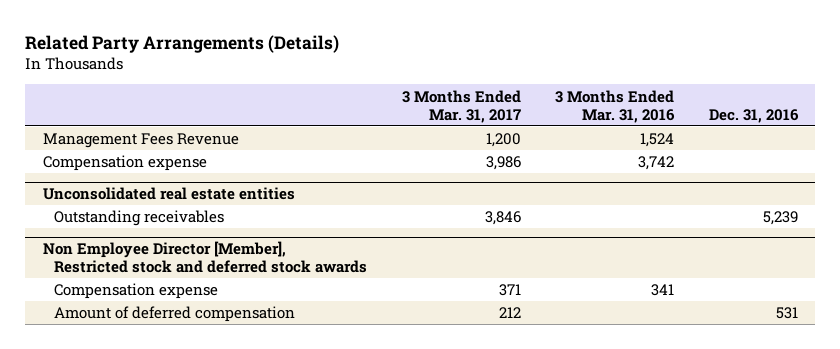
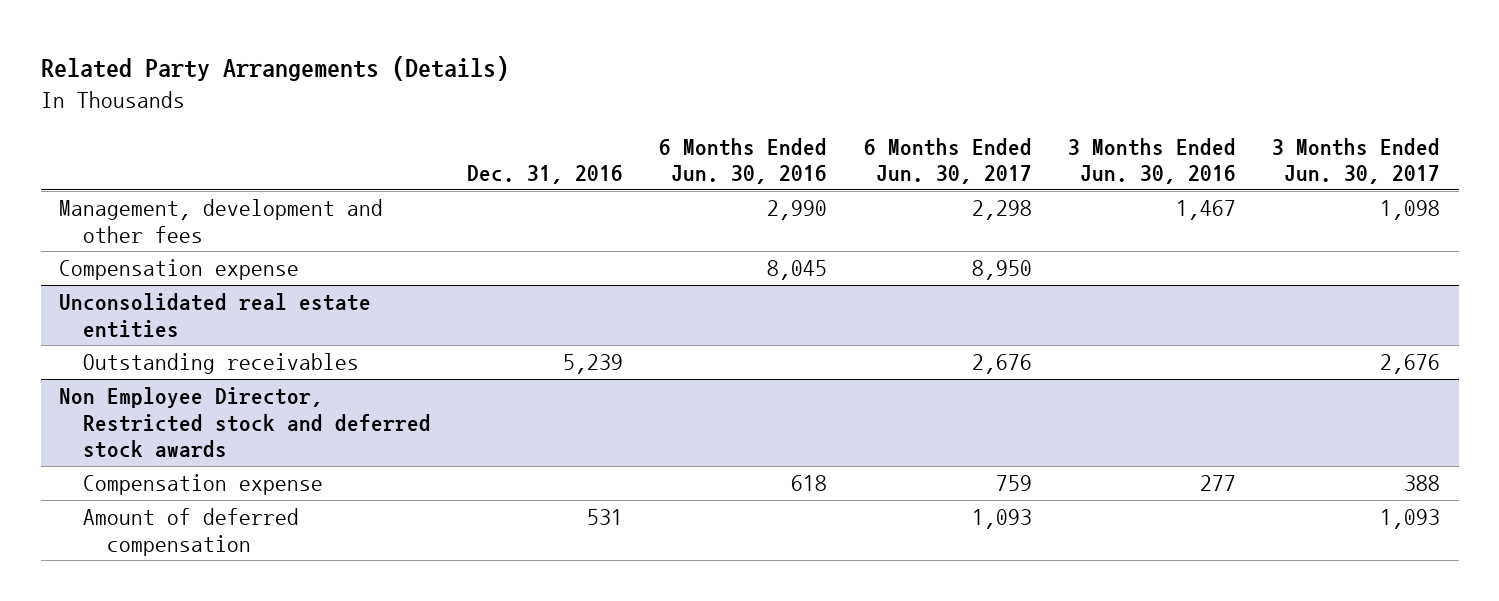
[401,89,521,123] 3 Months Ended Mar. 31, 2017 -> none
[555,89,676,123] 3 Months Ended Mar. 31, 2016 -> none
none -> [659,137,828,185] 6 Months Ended Jun. 30, 2016
none -> [863,137,1032,185] 6 Months Ended Jun. 30, 2017
none -> [1068,137,1237,185] 3 Months Ended Jun. 30, 2016
none -> [1272,137,1441,185] 3 Months Ended Jun. 30, 2017
[42,133,239,149] Management Fees Revenue -> [58,199,383,243] Management, development and other fees
[42,241,368,274] Non Employee Director [Member], Restricted stock and deferred stock awards -> [58,387,431,459] Non Employee Director, Restricted stock and deferred stock awards

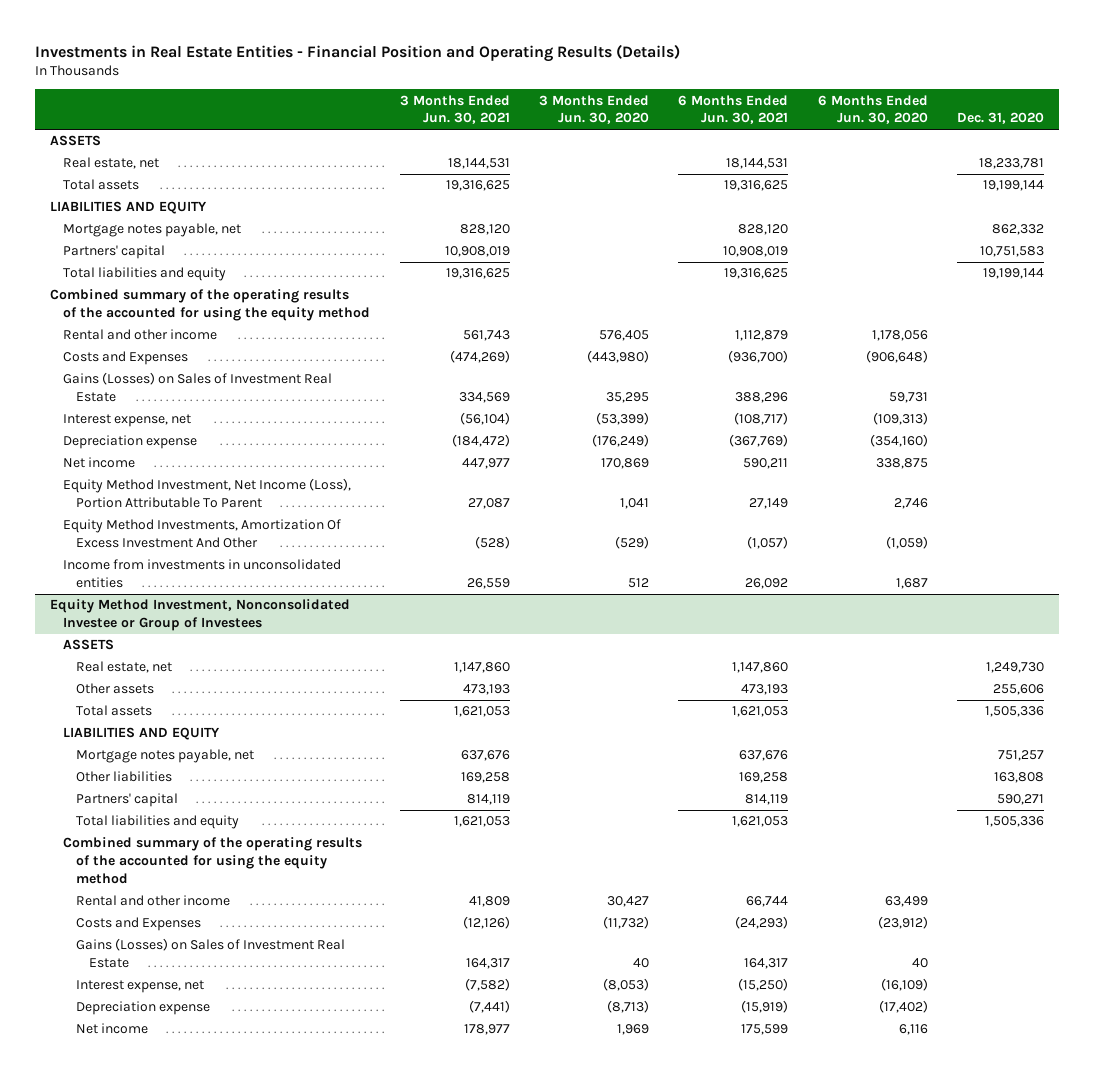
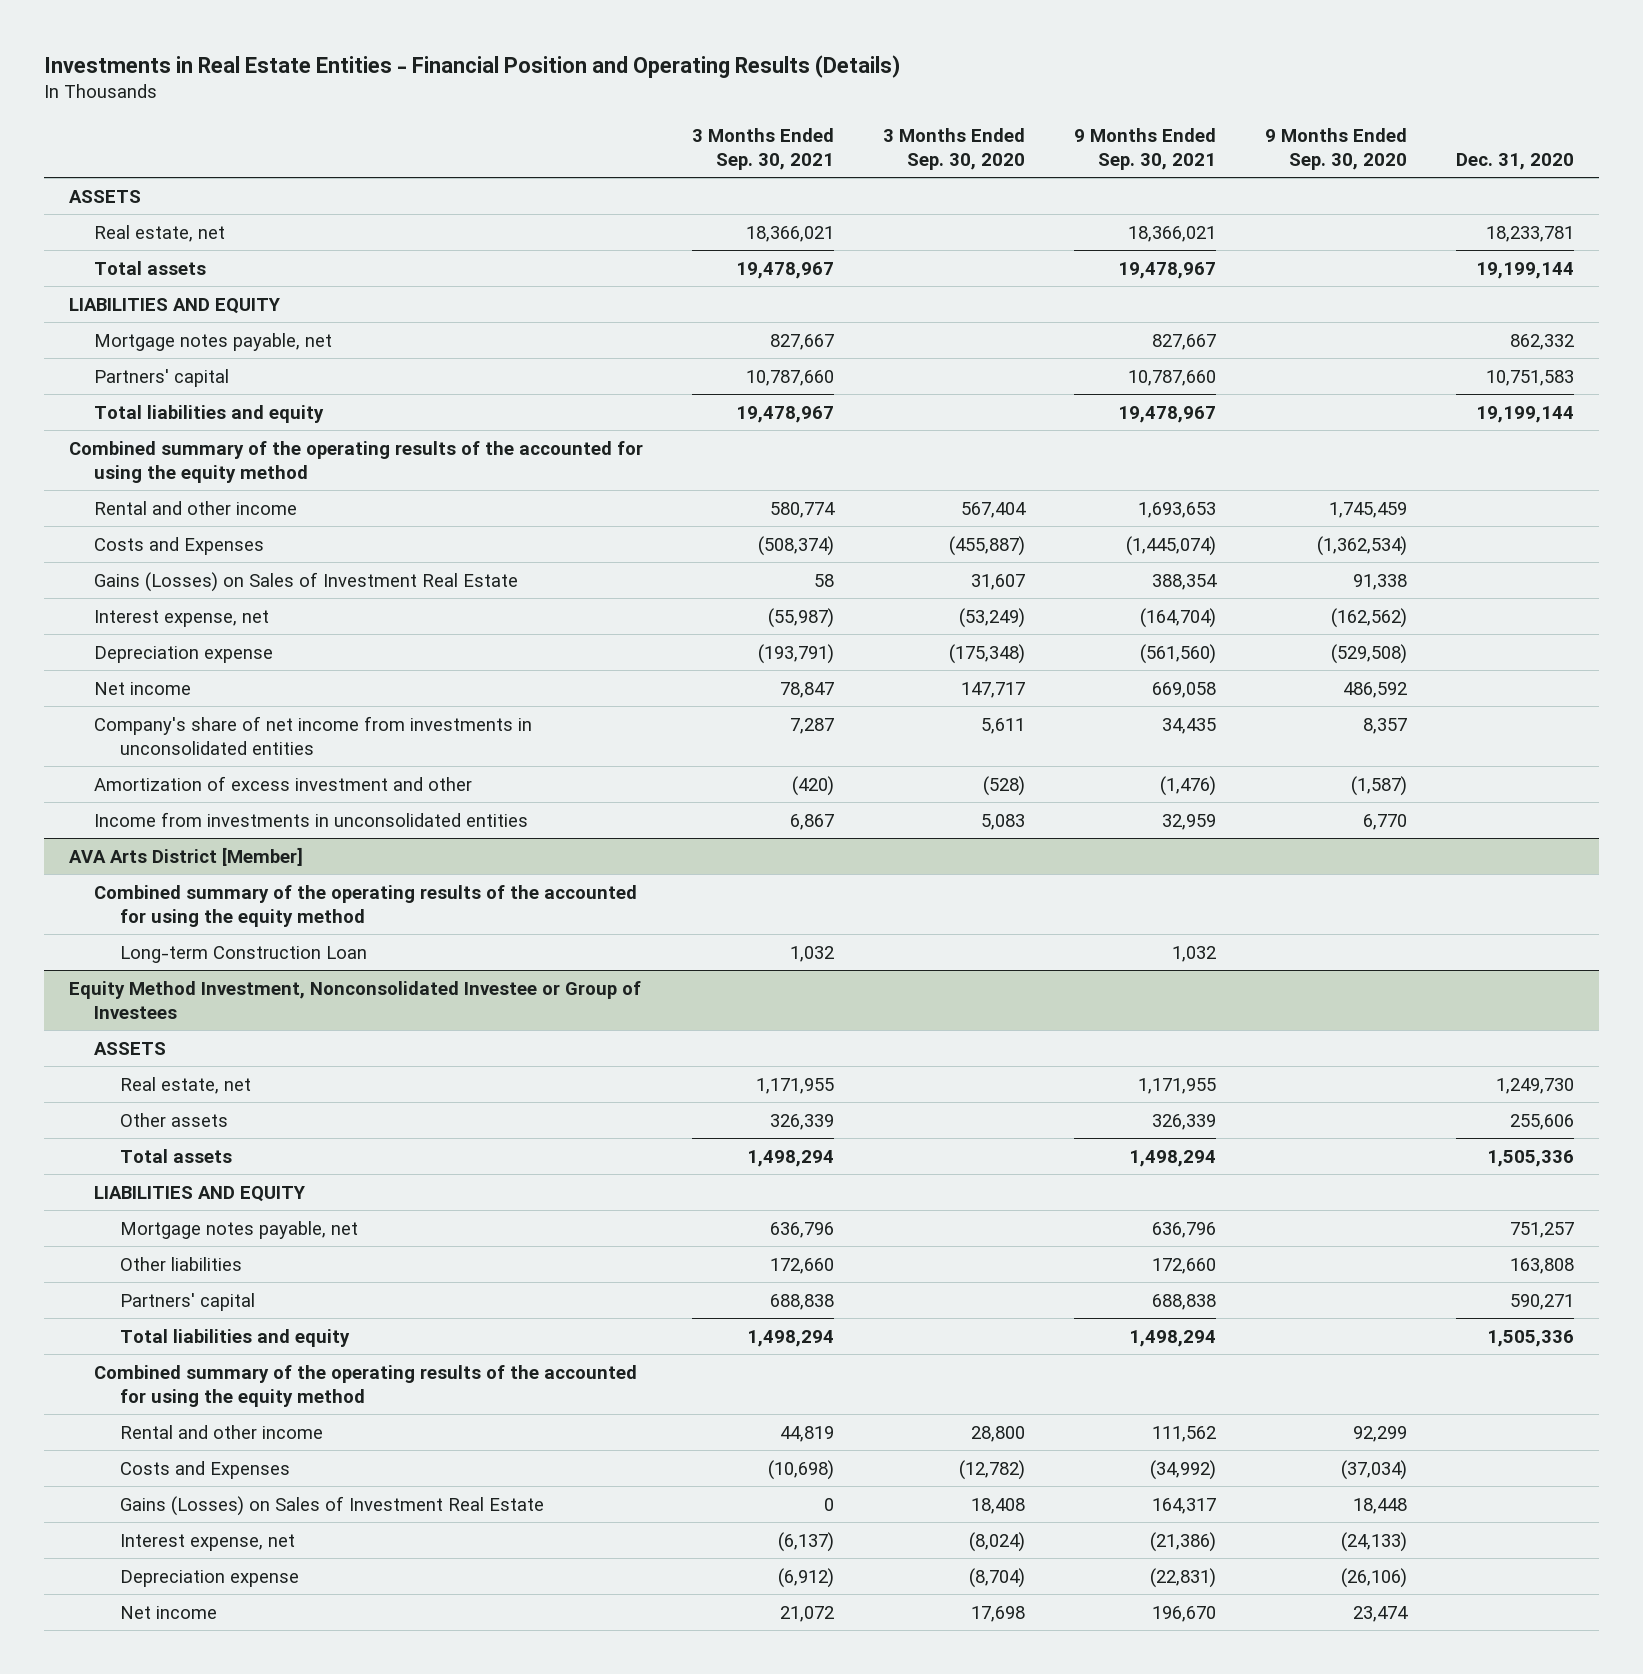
[399,94,510,125] 3 Months Ended Jun. 30, 2021 -> none
[538,94,649,125] 3 Months Ended Jun. 30, 2020 -> none
[678,94,789,125] 6 Months Ended Jun. 30, 2021 -> none
[817,94,928,125] 6 Months Ended Jun. 30, 2020 -> none
none -> [691,127,834,170] 3 Months Ended Sep. 30, 2021
none -> [882,127,1025,170] 3 Months Ended Sep. 30, 2020
none -> [1073,127,1216,170] 9 Months Ended Sep. 30, 2021
none -> [1264,127,1407,170] 9 Months Ended Sep. 30, 2020
[63,478,352,509] Equity Method Investment, Net Income (Loss), Portion Attributable To Parent -> [94,715,533,755] Company's share of net income from investments in unconsolidated entities
[63,519,342,549] Equity Method Investments, Amortization Of Excess Investment And Other -> [94,775,473,791] Amortization of excess investment and other
none -> [68,846,303,866] AVA Arts District [Member]
none -> [94,884,638,927] Combined summary of the operating results of the accounted for using the equity method
none -> [120,945,368,963] Long-term Construction Loan

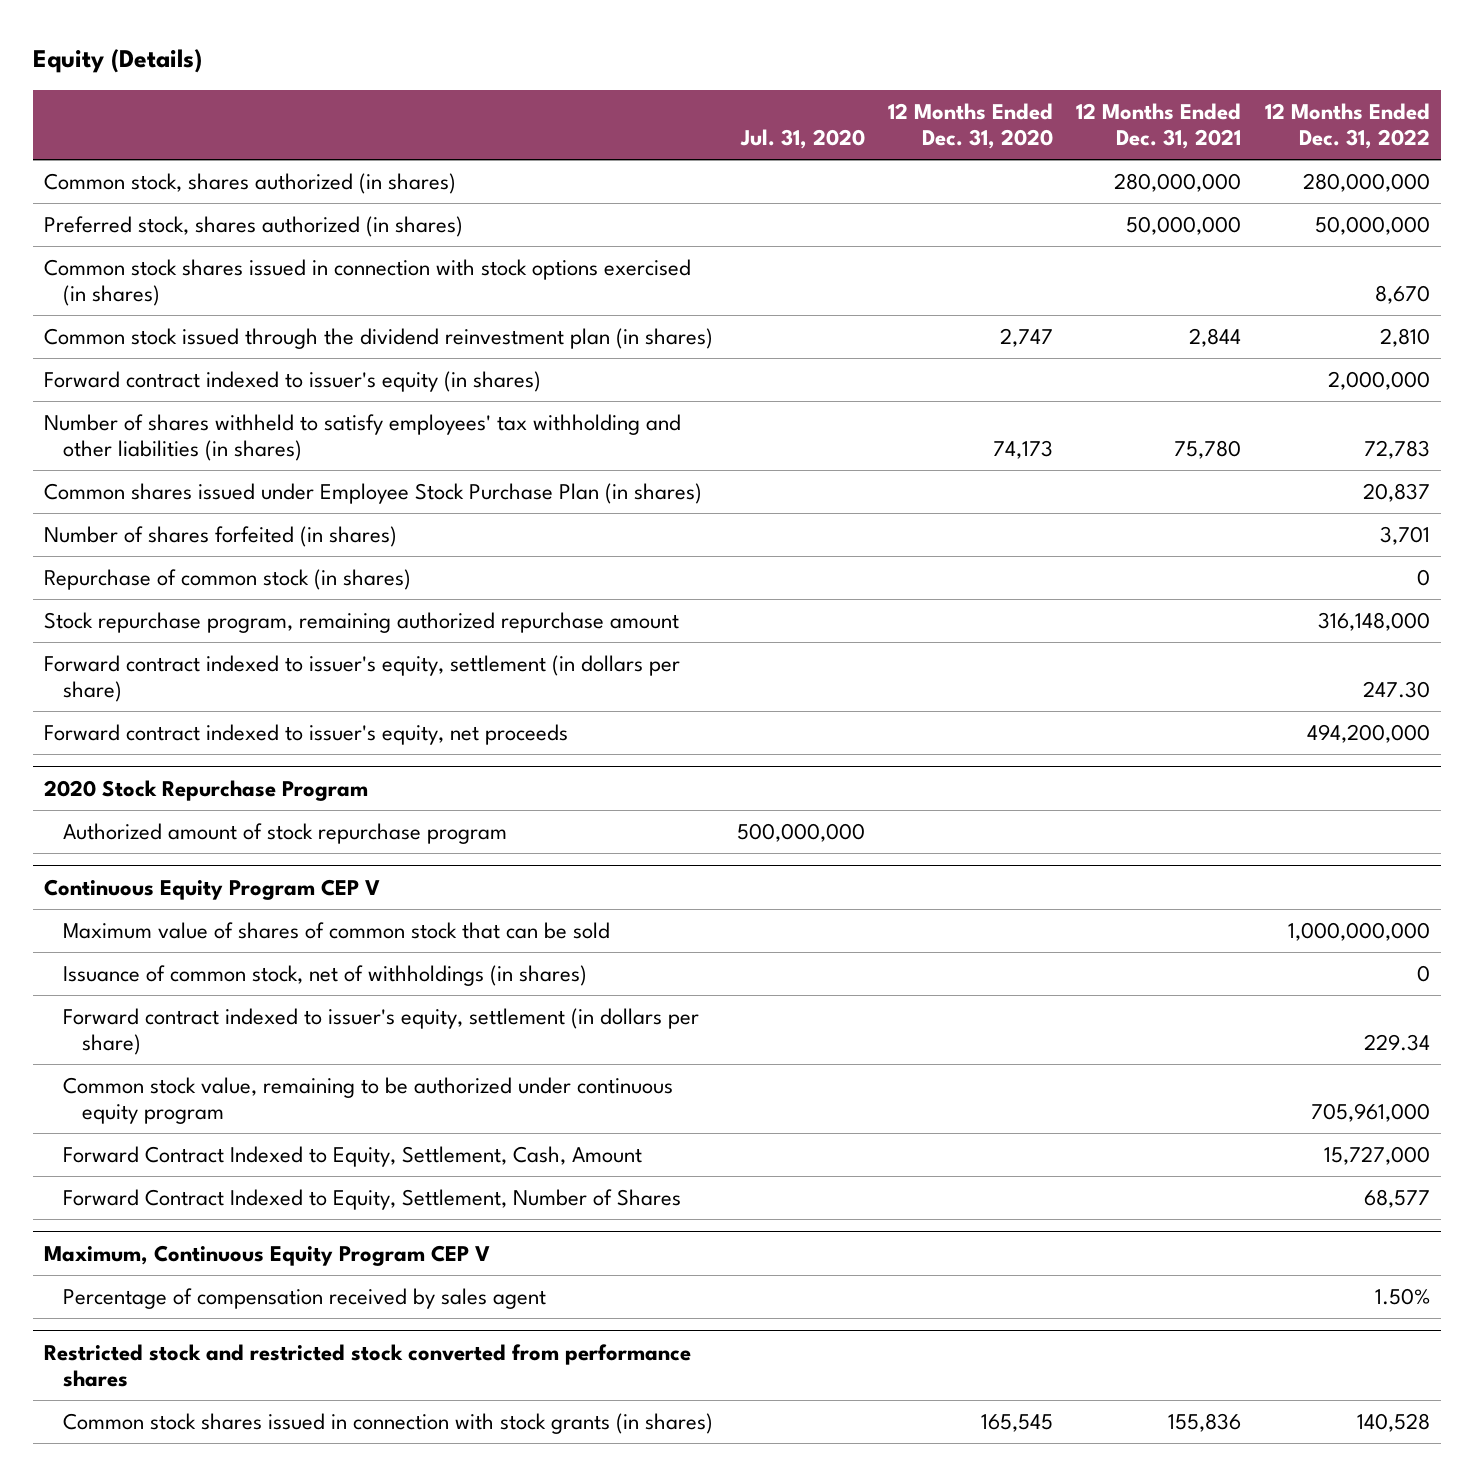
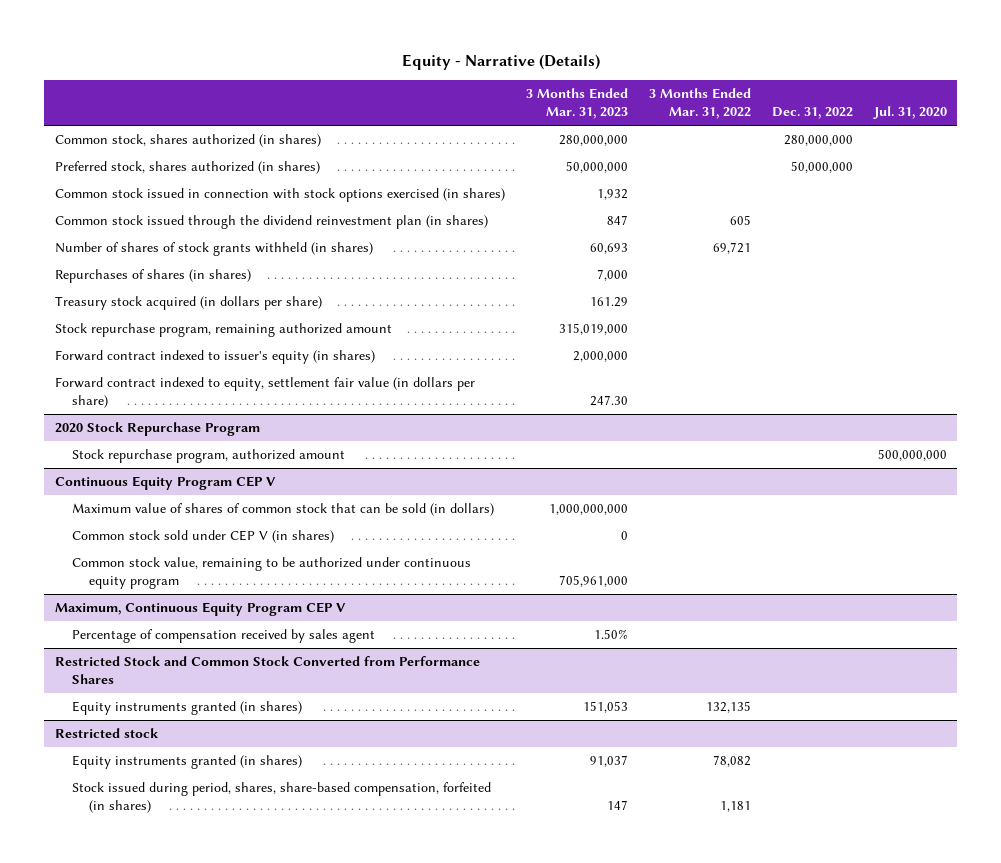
[32,49,202,74] Equity (Details) -> [401,53,600,70] Equity - Narrative (Details)
[887,102,1053,149] 12 Months Ended Dec. 31, 2020 -> none
[1076,102,1242,149] 12 Months Ended Dec. 31, 2021 -> none
[1264,102,1430,149] 12 Months Ended Dec. 31, 2022 -> none
none -> [525,88,628,120] 3 Months Ended Mar. 31, 2023
none -> [648,88,751,120] 3 Months Ended Mar. 31, 2022
none -> [771,107,853,120] Dec. 31, 2022
[44,259,692,307] Common stock shares issued in connection with stock options exercised (in shares) -> [54,188,505,203] Common stock issued in connection with stock options exercised (in shares)
none -> [54,242,373,257] Number of shares of stock grants withheld (in shares)
none -> [54,269,251,284] Repurchases of shares (in shares)
none -> [54,296,322,311] Treasury stock acquired (in dollars per share)
none -> [54,323,392,338] Stock repurchase program, remaining authorized amount
[44,414,682,462] Number of shares withheld to satisfy employees' tax withholding and other liabilities (in shares) -> none
[44,483,703,505] Common shares issued under Employee Stock Purchase Plan (in shares) -> none
[44,526,398,548] Number of shares forfeited (in shares) -> none
[44,569,412,591] Repurchase of common stock (in shares) -> none
[44,612,680,634] Stock repurchase program, remaining authorized repurchase amount -> none
[44,724,569,746] Forward contract indexed to issuer's equity, net proceeds -> none
[44,655,681,703] Forward contract indexed to issuer's equity, settlement (in dollars per share) -> [54,377,475,409] Forward contract indexed to equity, settlement fair value (in dollars per share)
[63,823,508,845] Authorized amount of stock repurchase program -> [71,449,345,464] Stock repurchase program, authorized amount
[63,1008,700,1056] Forward contract indexed to issuer's equity, settlement (in dollars per share) -> none
[63,922,611,940] Maximum value of shares of common stock that can be sold -> [71,503,494,517] Maximum value of shares of common stock that can be sold (in dollars)
[63,965,588,987] Issuance of common stock, net of withholdings (in shares) -> [71,530,334,544] Common stock sold under CEP V (in shares)
[63,1146,643,1168] Forward Contract Indexed to Equity, Settlement, Cash, Amount -> none
[63,1189,682,1211] Forward Contract Indexed to Equity, Settlement, Number of Shares -> none
[44,1344,692,1388] Restricted stock and restricted stock converted from performance shares -> none
[63,1413,714,1435] Common stock shares issued in connection with stock grants (in shares) -> none
none -> [54,656,480,685] Restricted Stock and Common Stock Converted from Performance Shares
none -> [71,701,302,716] Equity instruments granted (in shares)
none -> [54,728,159,739] Restricted stock
none -> [71,755,302,770] Equity instruments granted (in shares)
none -> [71,782,491,814] Stock issued during period, shares, share-based compensation, forfeited (in shares)

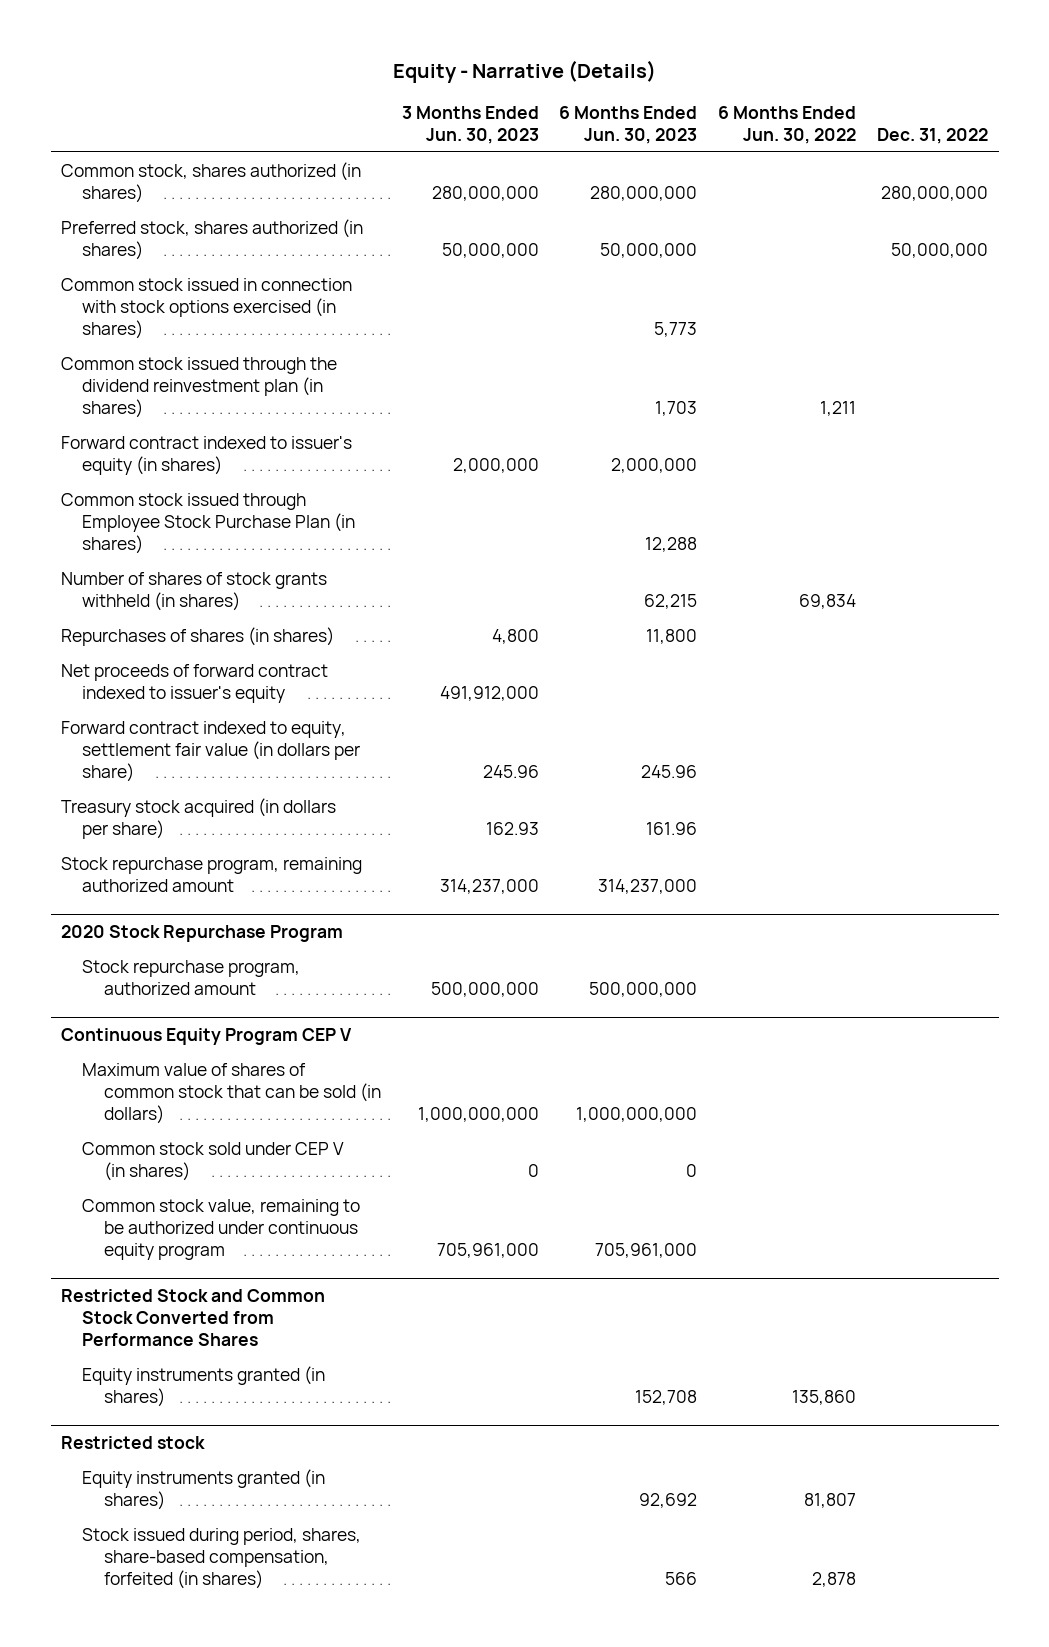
[525,88,628,120] 3 Months Ended Mar. 31, 2023 -> none
[648,88,751,120] 3 Months Ended Mar. 31, 2022 -> none
[872,106,947,120] Jul. 31, 2020 -> none
none -> [401,105,539,145] 3 Months Ended Jun. 30, 2023
none -> [559,105,698,145] 6 Months Ended Jun. 30, 2023
none -> [718,105,857,145] 6 Months Ended Jun. 30, 2022
[54,350,375,365] Forward contract indexed to issuer's equity (in shares) -> [60,435,352,475] Forward contract indexed to issuer's equity (in shares)
none -> [60,492,356,554] Common stock issued through Employee Stock Purchase Plan (in shares)
none -> [60,663,328,703] Net proceeds of forward contract indexed to issuer's equity
[54,377,475,409] Forward contract indexed to equity, settlement fair value (in dollars per share) -> [60,720,361,782] Forward contract indexed to equity, settlement fair value (in dollars per share)
[54,602,346,617] Maximum, Continuous Equity Program CEP V -> none
[71,629,375,644] Percentage of compensation received by sales agent -> none

